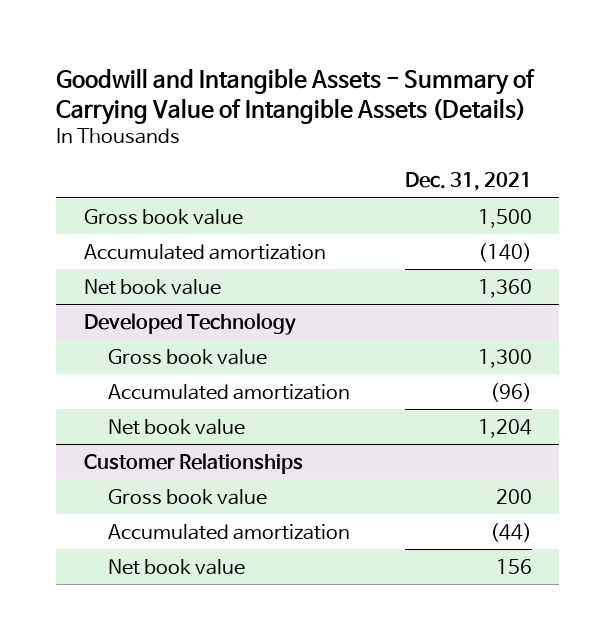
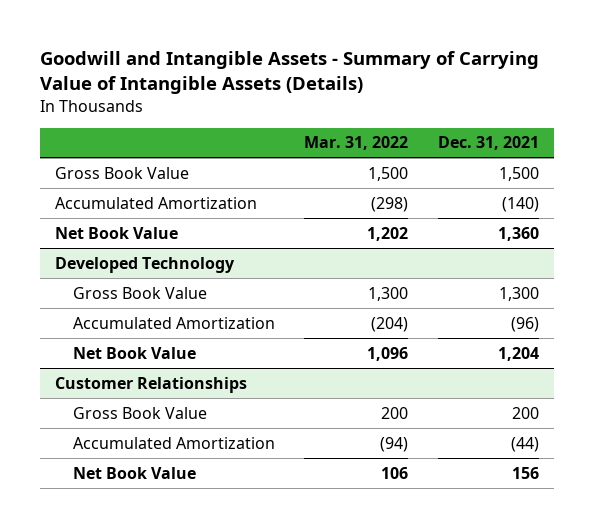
none -> [304,136,409,151] Mar. 31, 2022
[83,208,243,225] Gross book value -> [55,166,190,179] Gross Book Value
[83,243,326,260] Accumulated amortization -> [55,196,258,209] Accumulated Amortization
[83,278,221,295] Net book value -> [55,226,179,239] Net Book Value
[107,348,267,365] Gross book value -> [72,286,207,299] Gross Book Value
[107,383,350,400] Accumulated amortization -> [72,316,275,329] Accumulated Amortization
[107,418,245,435] Net book value -> [72,346,196,359] Net Book Value
[107,488,267,505] Gross book value -> [72,406,207,419] Gross Book Value
[107,523,350,540] Accumulated amortization -> [72,436,275,449] Accumulated Amortization
[107,558,245,575] Net book value -> [72,466,196,479] Net Book Value

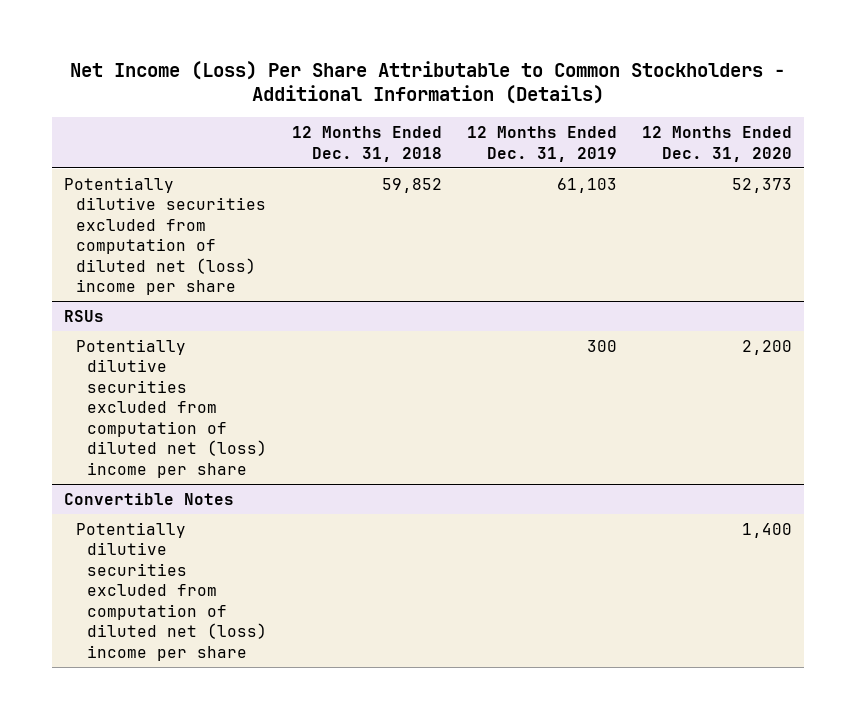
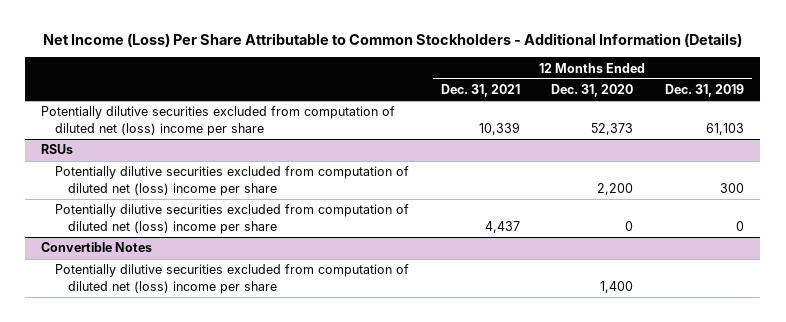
[291,126,442,162] 12 Months Ended Dec. 31, 2018 -> none
none -> [440,84,520,98] Dec. 31, 2021
none -> [54,204,409,234] Potentially dilutive securities excluded from computation of diluted net (loss) income per share

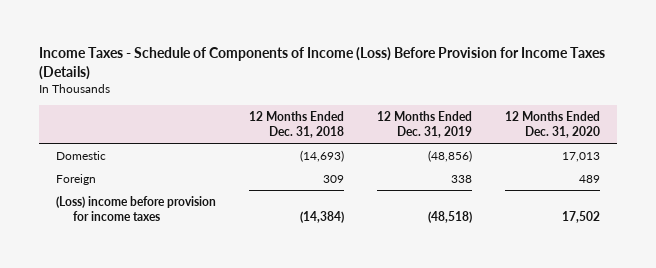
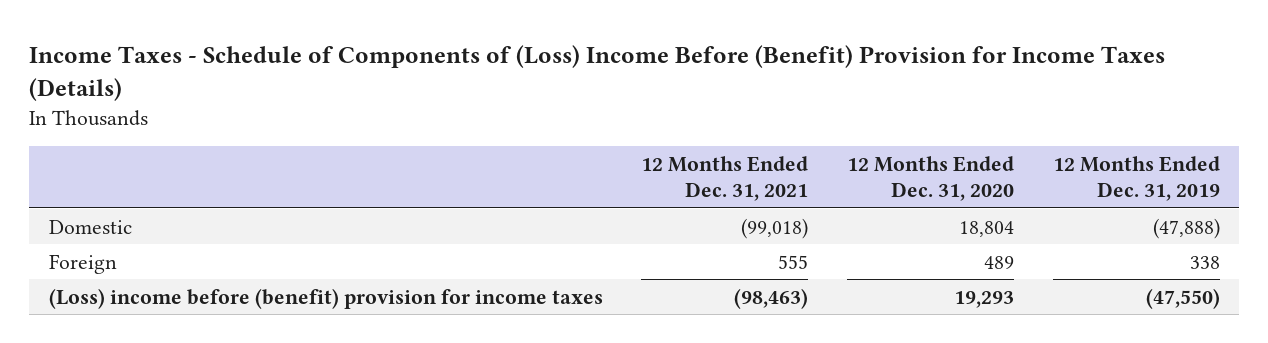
[39,46,606,80] Income Taxes - Schedule of Components of Income (Loss) Before Provision for Income Taxes (Details) -> [29,44,1166,101] Income Taxes - Schedule of Components of (Loss) Income Before (Benefit) Provision for Income Taxes (Details)
[249,110,345,138] 12 Months Ended Dec. 31, 2018 -> none
none -> [641,155,809,202] 12 Months Ended Dec. 31, 2021
[428,149,473,162] (48,856) -> [1152,217,1220,239] (47,888)
[562,151,601,162] 17,013 -> [959,220,1015,237] 18,804
[55,195,216,222] (Loss) income before provision for income taxes -> [48,287,603,309] (Loss) income before (benefit) provision for income taxes
[428,211,473,224] (48,518) -> [1145,287,1220,309] (47,550)
[562,211,601,224] 17,502 -> [954,290,1015,308] 19,293

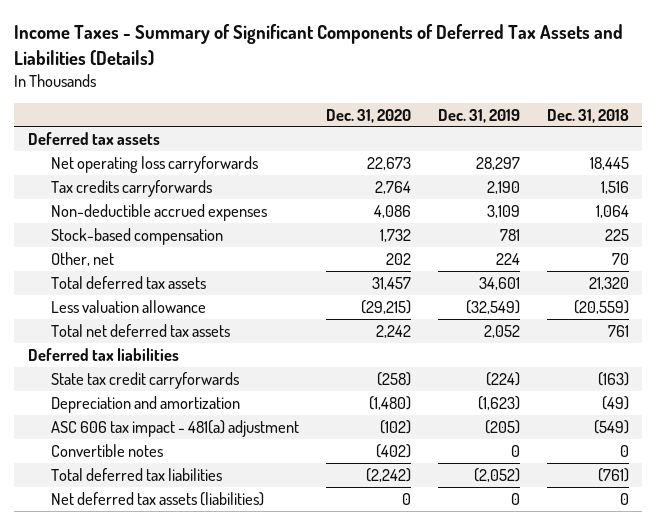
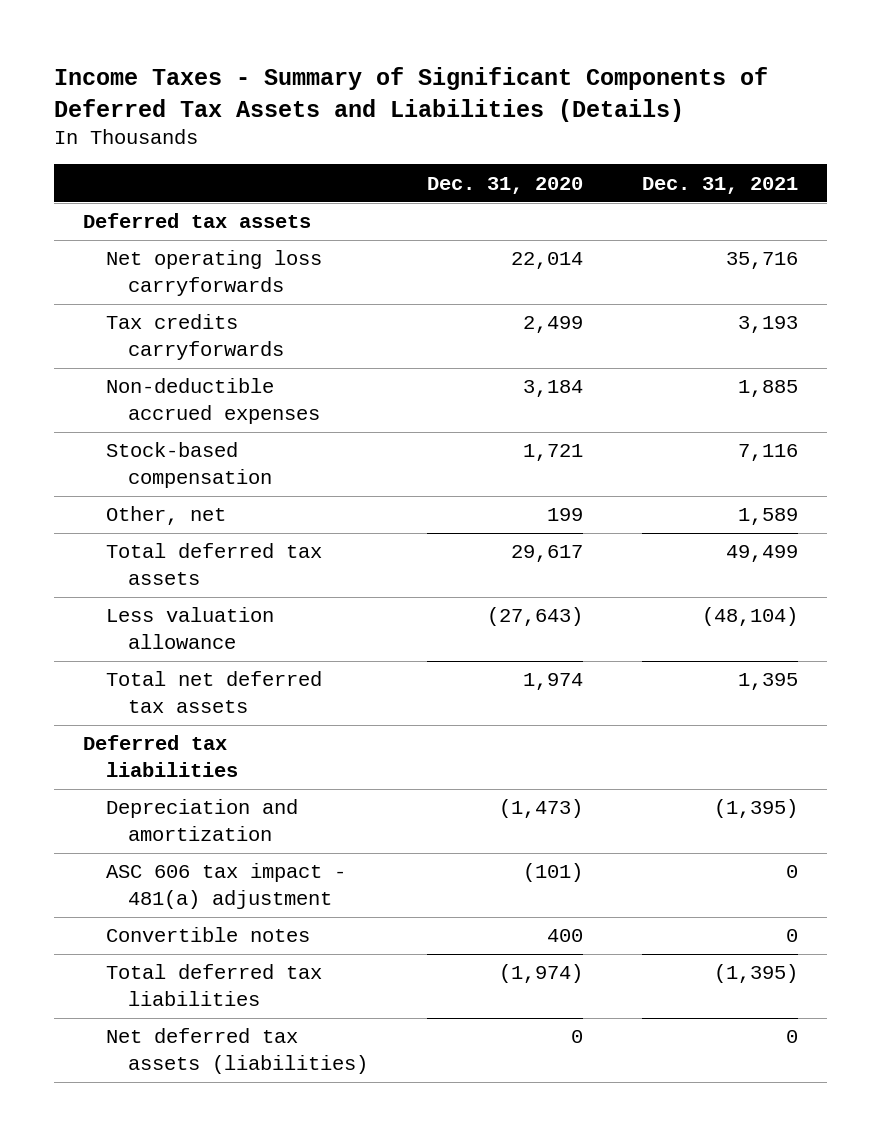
[437,108,520,123] Dec. 31, 2019 -> none
[546,108,629,123] Dec. 31, 2018 -> none
none -> [641,176,798,194] Dec. 31, 2021
[366,156,411,170] 22,673 -> [510,252,583,270] 22,014
[374,180,411,194] 2,764 -> [522,316,583,334] 2,499
[373,204,411,218] 4,086 -> [522,380,583,398] 3,184
[379,228,411,242] 1,732 -> [522,444,583,462] 1,721
[385,252,411,265] 202 -> [546,508,583,522] 199
[371,276,411,290] 31,457 -> [510,545,583,563] 29,617
[360,299,411,314] (29,215) -> [486,607,583,627] (27,643)
[375,324,411,338] 2,242 -> [522,673,583,691] 1,974
[50,371,239,389] State tax credit carryforwards -> none
[368,395,411,410] (1,480) -> [498,799,583,819] (1,473)
[379,419,411,434] (102) -> [522,863,583,883] (101)
[375,443,411,458] (402) -> [546,929,583,943] 400
[365,467,411,482] (2,242) -> [498,964,583,984] (1,974)

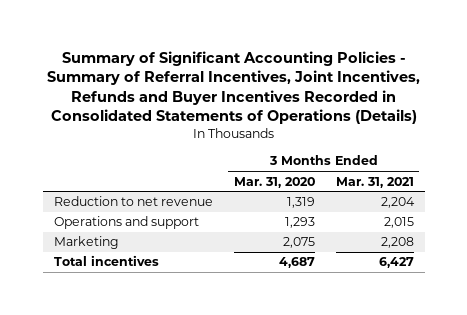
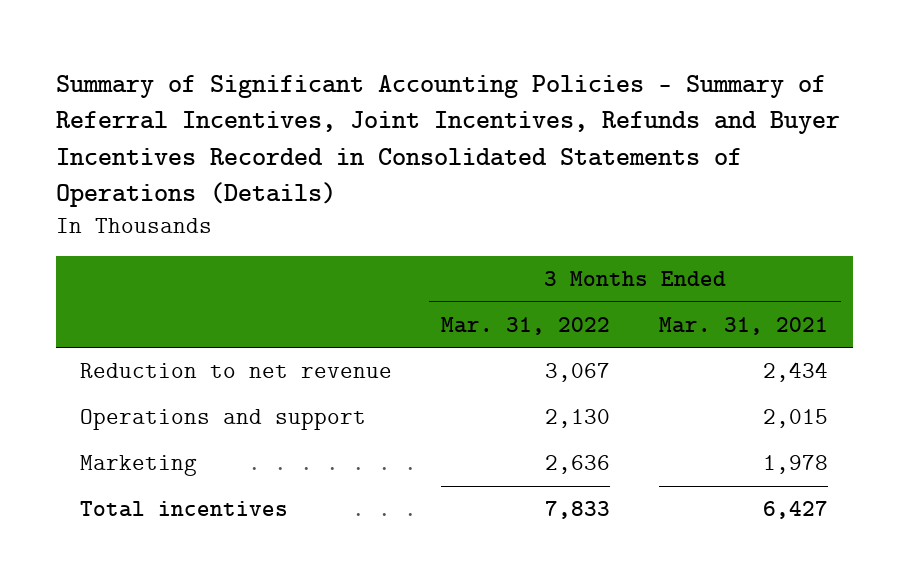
[233,176,315,188] Mar. 31, 2020 -> none
none -> [441,316,611,335] Mar. 31, 2022
[380,197,415,209] 2,204 -> [763,361,829,382] 2,434
[380,237,414,249] 2,208 -> [763,454,829,474] 1,978

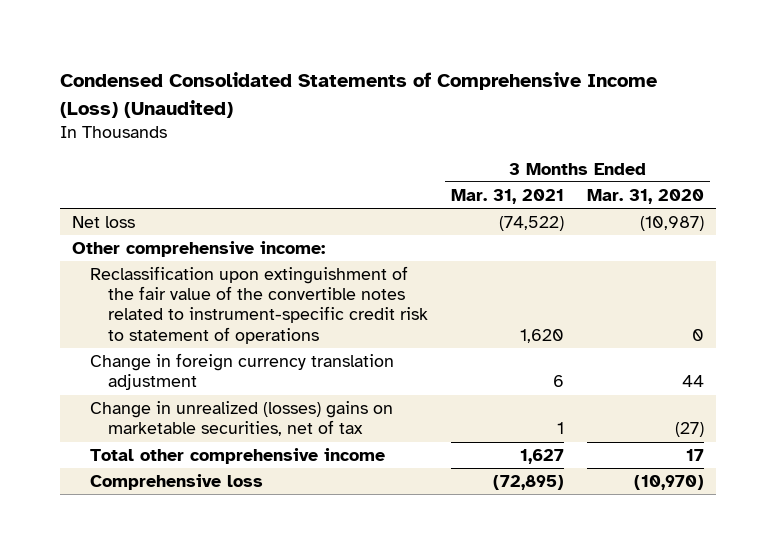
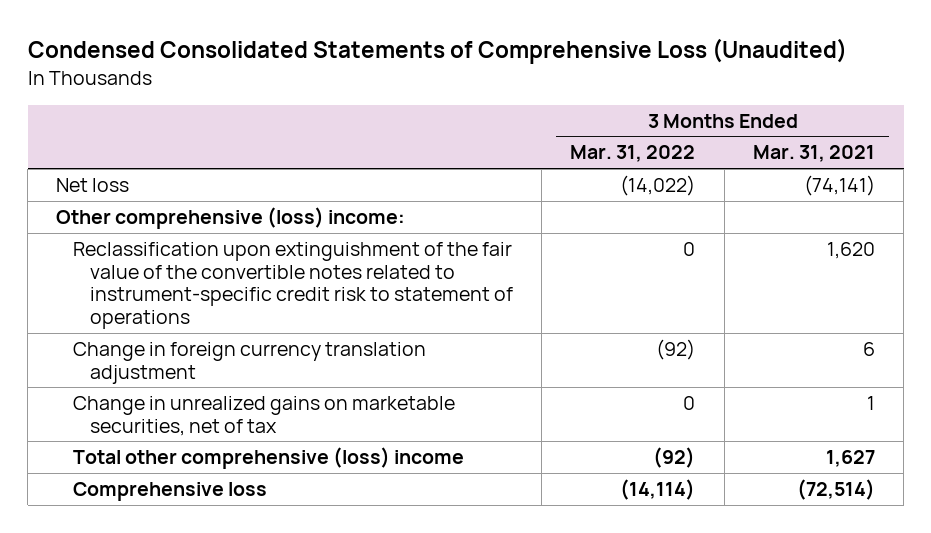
[60,72,658,118] Condensed Consolidated Statements of Comprehensive Income (Loss) (Unaudited) -> [27,38,847,65] Condensed Consolidated Statements of Comprehensive Loss (Unaudited)
[587,189,705,205] Mar. 31, 2020 -> none
none -> [570,145,696,163] Mar. 31, 2022
[499,216,565,232] (74,522) -> [804,175,876,197] (74,141)
[72,241,326,258] Other comprehensive income: -> [56,207,406,230] Other comprehensive (loss) income:
[89,401,393,437] Change in unrealized (losses) gains on marketable securities, net of tax -> [73,396,456,436] Change in unrealized gains on marketable securities, net of tax
[89,448,385,465] Total other comprehensive income -> [73,447,465,470] Total other comprehensive (loss) income
[493,475,565,491] (72,895) -> [797,479,876,501] (72,514)

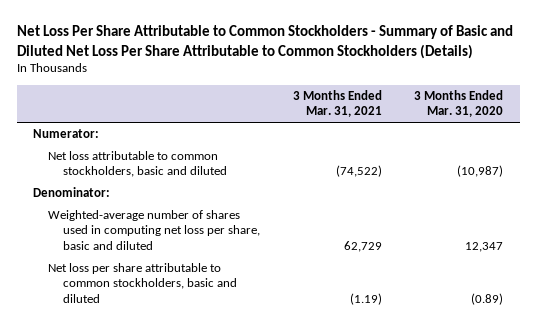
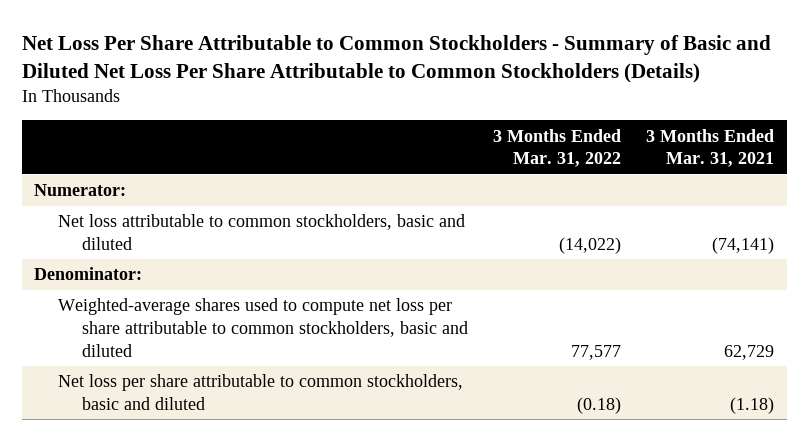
[414,89,504,118] 3 Months Ended Mar. 31, 2020 -> none
none -> [493,128,622,168] 3 Months Ended Mar. 31, 2022
[335,165,382,178] (74,522) -> [712,236,775,254] (74,141)
[48,210,260,250] Weighted-average number of shares used in computing net loss per share, basic and diluted -> [58,298,469,357] Weighted-average shares used to compute net loss per share attributable to common stockholders, basic and diluted
[349,292,382,305] (1.19) -> [730,396,775,414] (1.18)

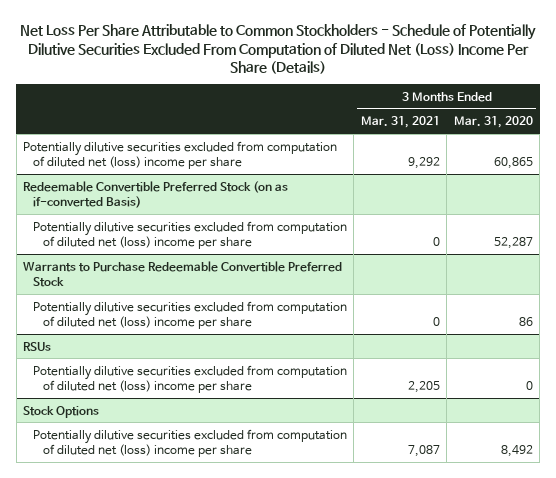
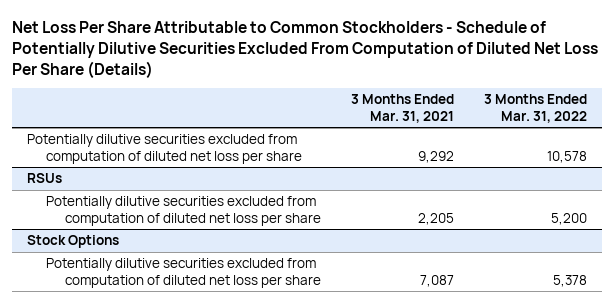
[20,23,537,75] Net Loss Per Share Attributable to Common Stockholders - Schedule of Potentially Dilutive Securities Excluded From Computation of Diluted Net (Loss) Income Per Share (Details) -> [12,21,599,78] Net Loss Per Share Attributable to Common Stockholders - Schedule of Potentially Dilutive Securities Excluded From Computation of Diluted Net Loss Per Share (Details)
[453,116,533,129] Mar. 31, 2020 -> none
none -> [483,94,587,123] 3 Months Ended Mar. 31, 2022
[23,180,289,208] Redeemable Convertible Preferred Stock (on as if-converted Basis) -> none
[32,220,347,249] Potentially dilutive securities excluded from computation of diluted net (loss) income per share -> none
[23,260,343,287] Warrants to Purchase Redeemable Convertible Preferred Stock -> none
[32,300,347,329] Potentially dilutive securities excluded from computation of diluted net (loss) income per share -> none
[23,140,338,169] Potentially dilutive securities excluded from computation of diluted net (loss) income per share -> [27,134,303,164] Potentially dilutive securities excluded from computation of diluted net loss per share
[32,364,347,393] Potentially dilutive securities excluded from computation of diluted net (loss) income per share -> [46,196,322,226] Potentially dilutive securities excluded from computation of diluted net loss per share
[32,428,347,457] Potentially dilutive securities excluded from computation of diluted net (loss) income per share -> [46,258,322,288] Potentially dilutive securities excluded from computation of diluted net loss per share

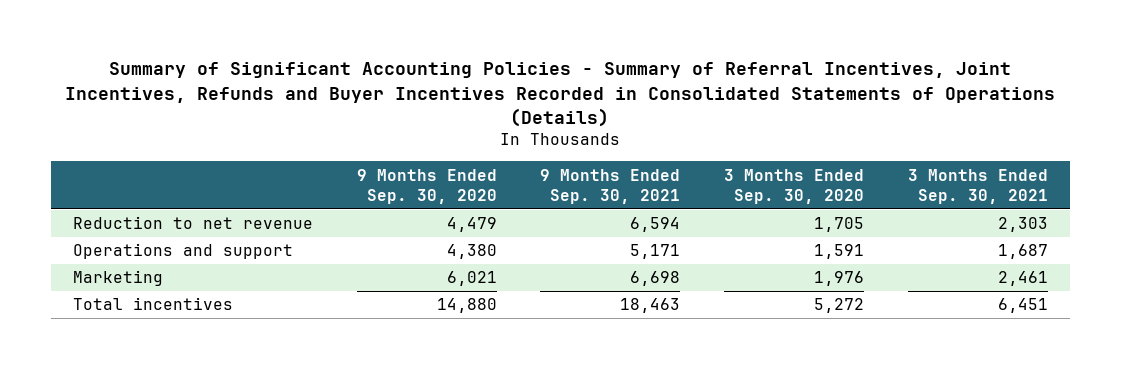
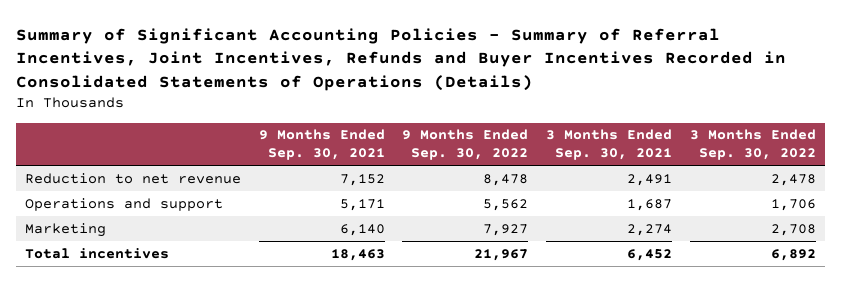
[356,168,497,204] 9 Months Ended Sep. 30, 2020 -> none
[724,168,865,204] 3 Months Ended Sep. 30, 2020 -> none
none -> [402,129,529,161] 9 Months Ended Sep. 30, 2022
none -> [689,129,816,161] 3 Months Ended Sep. 30, 2022
[630,217,681,233] 6,594 -> [339,173,385,186] 7,152
[998,217,1049,233] 2,303 -> [627,173,673,186] 2,491
[630,271,681,287] 6,698 -> [339,223,385,236] 6,140
[998,271,1049,287] 2,461 -> [627,223,673,236] 2,274
[998,298,1049,314] 6,451 -> [627,248,673,261] 6,452

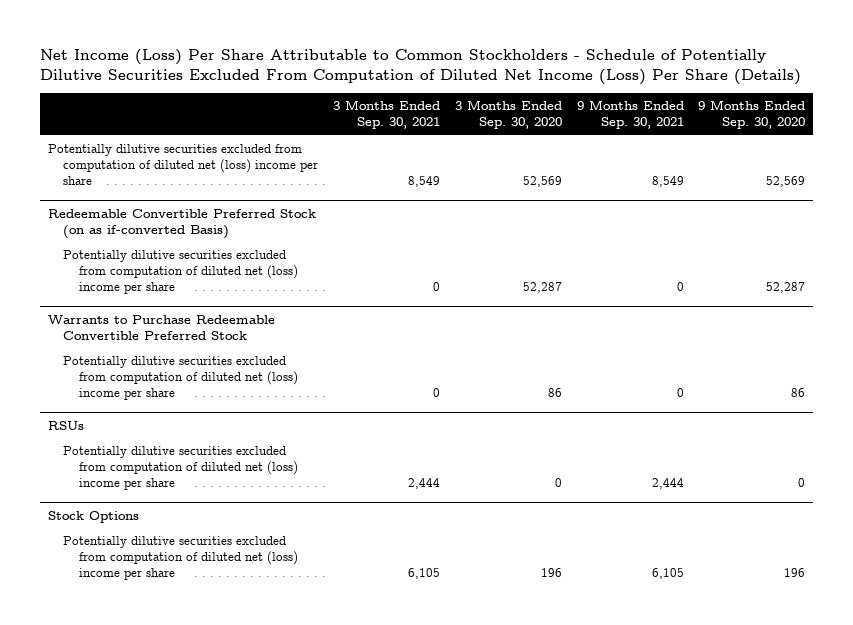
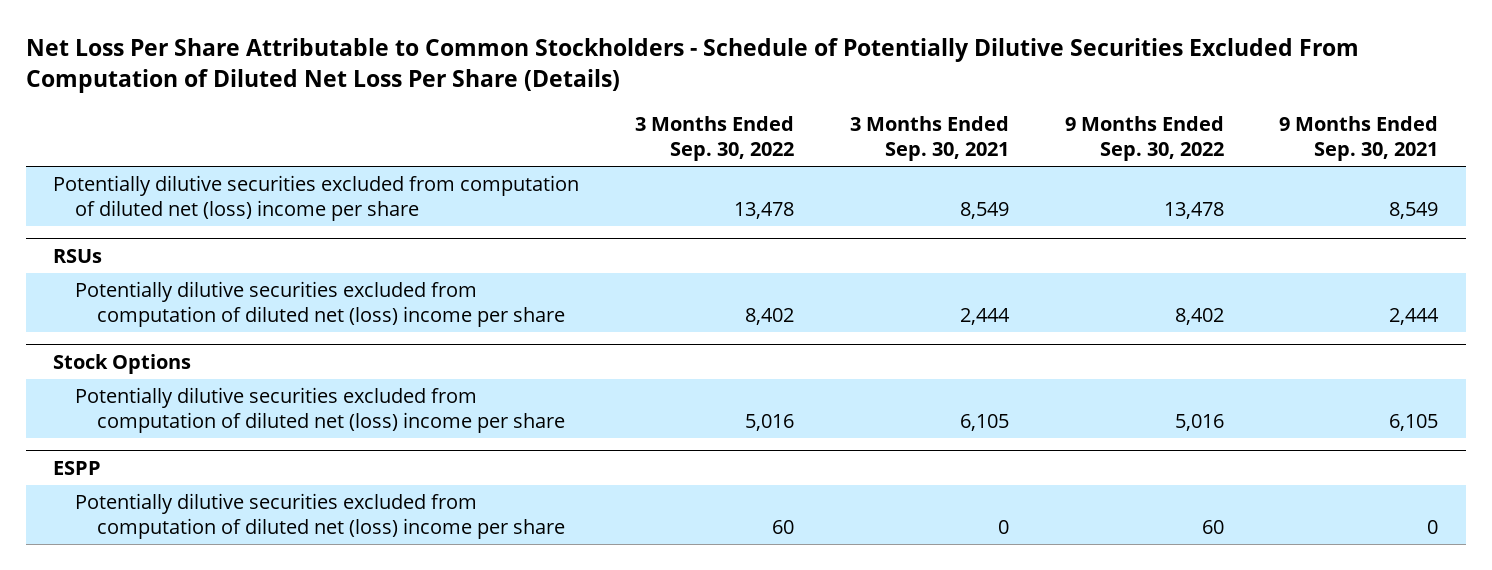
[40,49,802,86] Net Income (Loss) Per Share Attributable to Common Stockholders - Schedule of Potentially Dilutive Securities Excluded From Computation of Diluted Net Income (Loss) Per Share (Details) -> [25,38,1359,94] Net Loss Per Share Attributable to Common Stockholders - Schedule of Potentially Dilutive Securities Excluded From Computation of Diluted Net Loss Per Share (Details)
[454,100,562,130] 3 Months Ended Sep. 30, 2020 -> none
[698,100,806,130] 9 Months Ended Sep. 30, 2020 -> none
none -> [635,116,795,161] 3 Months Ended Sep. 30, 2022
none -> [1064,116,1224,161] 9 Months Ended Sep. 30, 2022
[47,209,316,239] Redeemable Convertible Preferred Stock (on as if-converted Basis) -> none
[63,250,299,294] Potentially dilutive securities excluded from computation of diluted net (loss) income per share -> none
[47,315,275,340] Warrants to Purchase Redeemable Convertible Preferred Stock -> none
[63,356,299,400] Potentially dilutive securities excluded from computation of diluted net (loss) income per share -> none
none -> [53,460,102,475] ESPP
none -> [75,493,565,539] Potentially dilutive securities excluded from computation of diluted net (loss) income per share

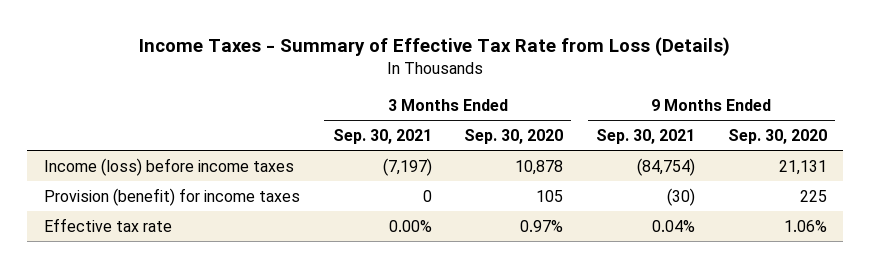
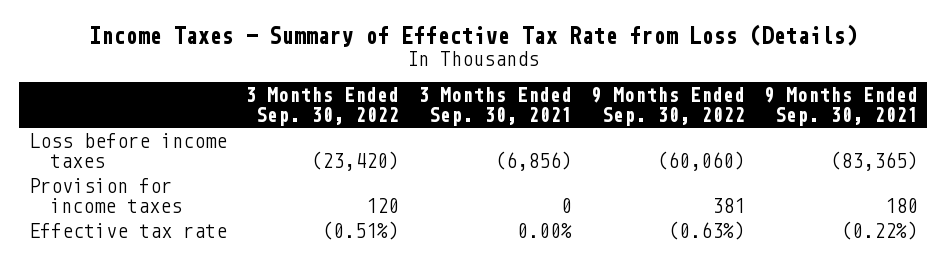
[464,128,564,144] Sep. 30, 2020 -> none
[727,128,827,144] Sep. 30, 2020 -> none
none -> [245,87,400,127] 3 Months Ended Sep. 30, 2022
none -> [591,87,746,127] 9 Months Ended Sep. 30, 2022
[43,157,294,176] Income (loss) before income taxes -> [28,132,227,169] Loss before income taxes
[382,157,432,176] (7,197) -> [495,151,573,172] (6,856)
[636,157,695,176] (84,754) -> [829,151,918,172] (83,365)
[43,187,300,206] Provision (benefit) for income taxes -> [28,177,182,214] Provision for income taxes
[666,187,695,206] (30) -> [884,198,918,214] 180
[651,219,695,232] 0.04% -> [840,220,918,240] (0.22%)

